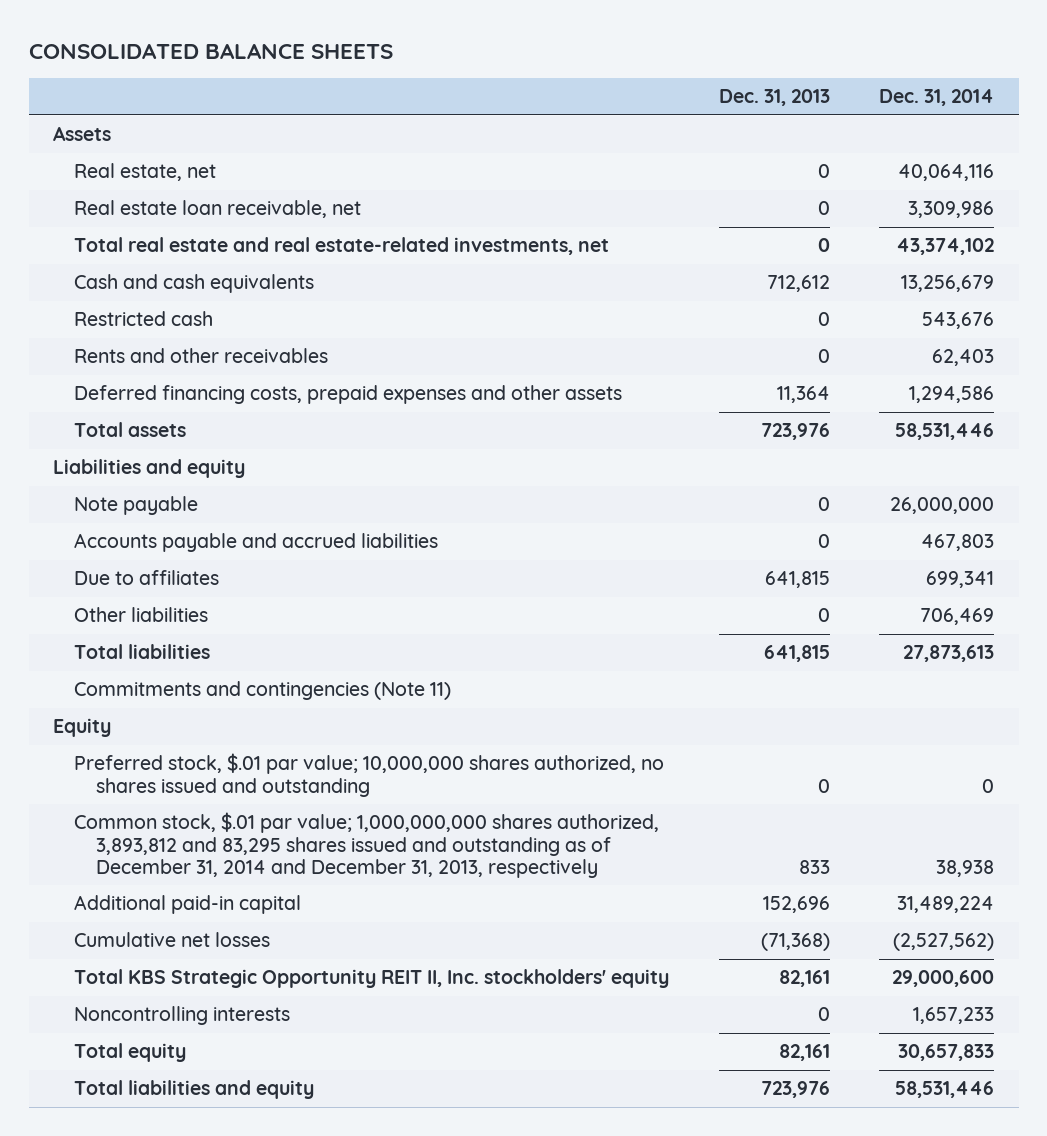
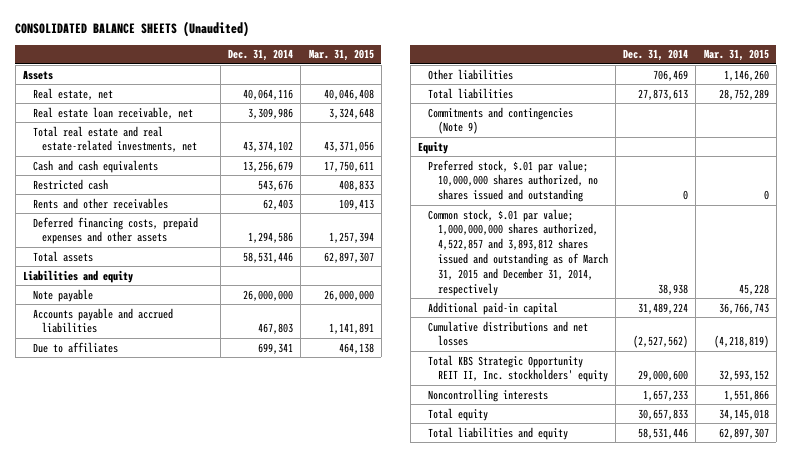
[28,42,393,59] CONSOLIDATED BALANCE SHEETS -> [15,20,250,37] CONSOLIDATED BALANCE SHEETS (Unaudited)
[718,89,830,107] Dec. 31, 2013 -> none
none -> [308,49,374,62] Mar. 31, 2015
[74,681,452,701] Commitments and contingencies (Note 11) -> [427,106,573,135] Commitments and contingencies (Note 9)
[74,812,660,878] Common stock, $.01 par value; 1,000,000,000 shares authorized, 3,893,812 and 83,295 shares issued and outstanding as of December 31, 2014 and December 31, 2013, respectively -> [427,208,608,296] Common stock, $.01 par value; 1,000,000,000 shares authorized, 4,522,857 and 3,893,812 shares issued and outstanding as of March 31, 2015 and December 31, 2014, respectively
[74,932,271,948] Cumulative net losses -> [427,320,588,347] Cumulative distributions and net losses

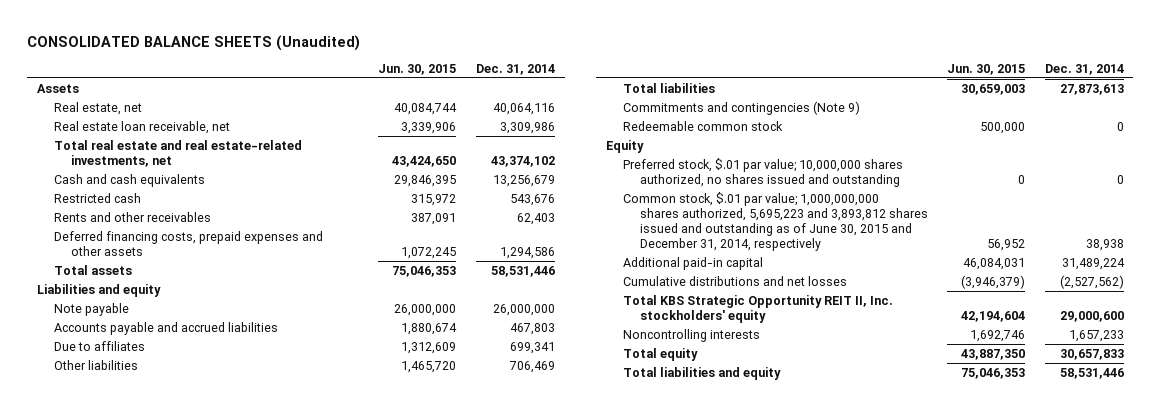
[308,49,374,62] Mar. 31, 2015 -> none
none -> [378,63,457,75] Jun. 30, 2015
none -> [622,120,783,131] Redeemable common stock
[427,208,608,296] Common stock, $.01 par value; 1,000,000,000 shares authorized, 4,522,857 and 3,893,812 shares issued and outstanding as of March 31, 2015 and December 31, 2014, respectively -> [622,191,928,252] Common stock, $.01 par value; 1,000,000,000 shares authorized, 5,695,223 and 3,893,812 shares issued and outstanding as of June 30, 2015 and December 31, 2014, respectively

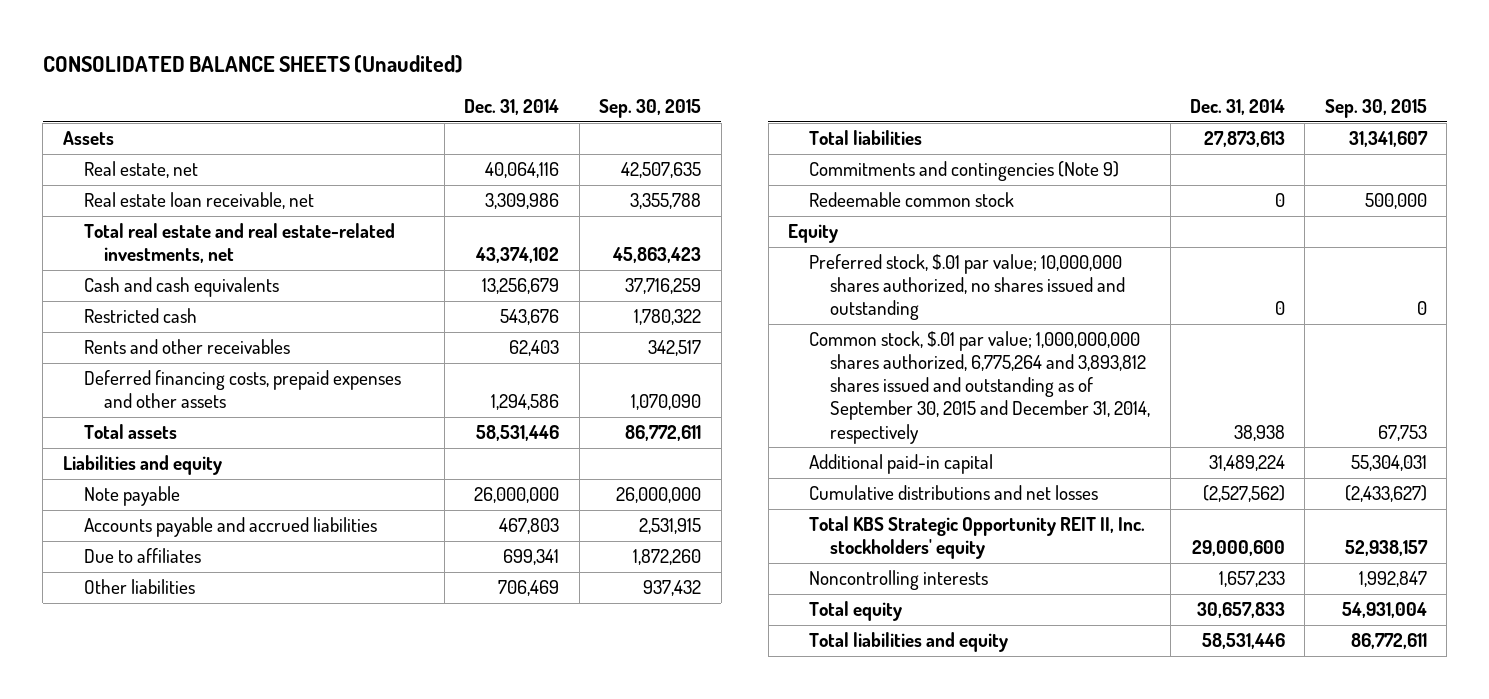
[378,63,457,75] Jun. 30, 2015 -> none
none -> [599,99,702,119] Sep. 30, 2015
[622,191,928,252] Common stock, $.01 par value; 1,000,000,000 shares authorized, 5,695,223 and 3,893,812 shares issued and outstanding as of June 30, 2015 and December 31, 2014, respectively -> [809,331,1151,444] Common stock, $.01 par value; 1,000,000,000 shares authorized, 6,775,264 and 3,893,812 shares issued and outstanding as of September 30, 2015 and December 31, 2014, respectively

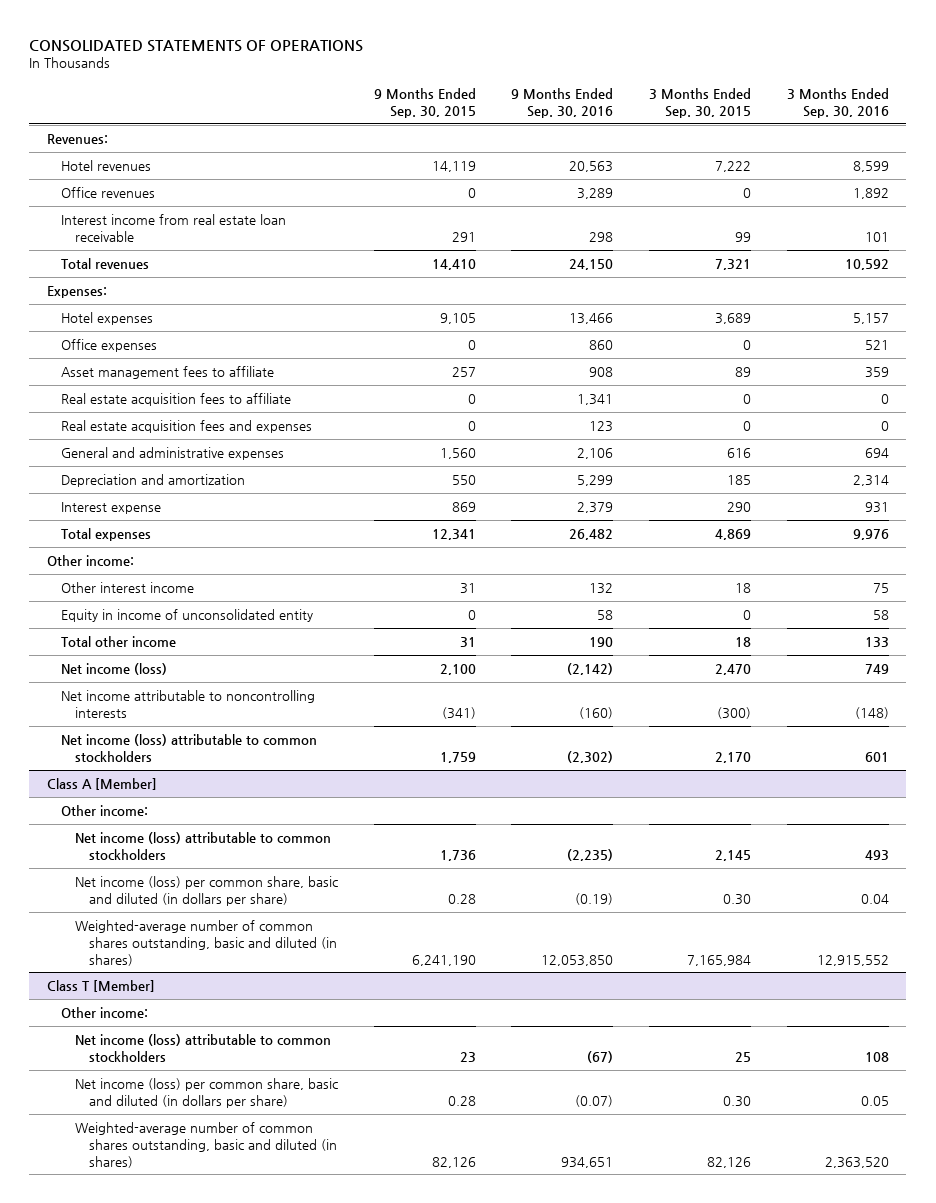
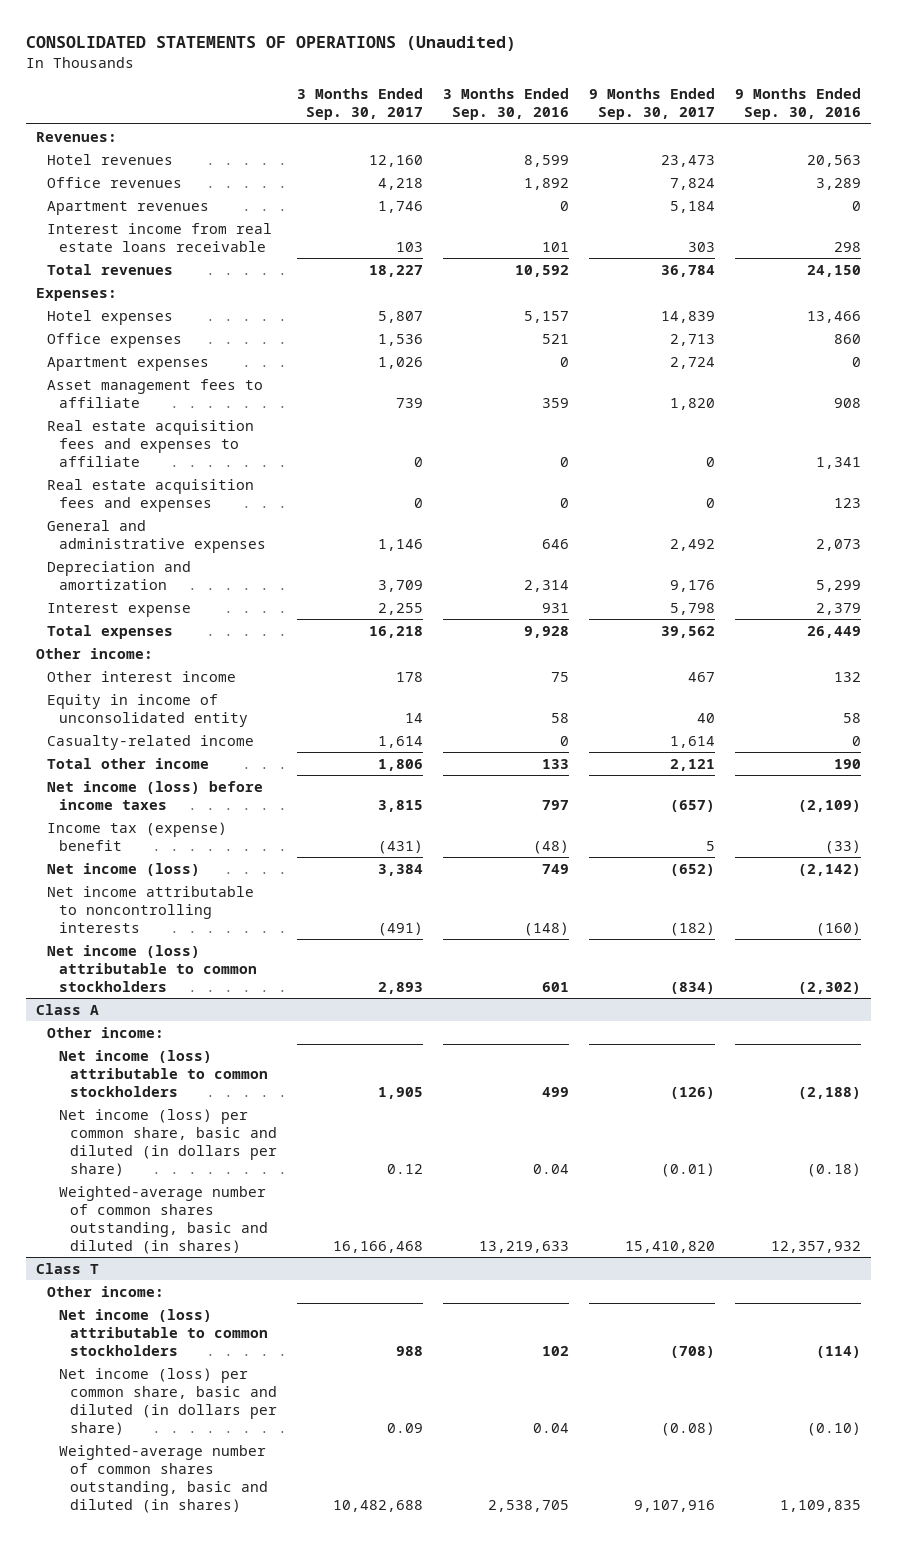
[29,39,364,52] CONSOLIDATED STATEMENTS OF OPERATIONS -> [25,36,516,52] CONSOLIDATED STATEMENTS OF OPERATIONS (Unaudited)
[373,88,476,118] 9 Months Ended Sep. 30, 2015 -> none
[648,88,751,118] 3 Months Ended Sep. 30, 2015 -> none
none -> [296,88,423,121] 3 Months Ended Sep. 30, 2017
none -> [588,88,715,121] 9 Months Ended Sep. 30, 2017
none -> [47,200,210,215] Apartment revenues
[61,213,287,242] Interest income from real estate loan receivable -> [47,222,273,252] Interest income from real estate loans receivable
none -> [47,356,210,371] Apartment expenses
[61,392,292,406] Real estate acquisition fees to affiliate -> [47,419,255,467] Real estate acquisition fees and expenses to affiliate
[577,447,614,459] 2,106 -> [815,538,861,551] 2,073
[864,447,889,458] 694 -> [541,538,569,549] 646
[569,528,614,540] 26,482 -> [806,625,861,638] 26,449
[852,528,889,540] 9,976 -> [523,625,569,638] 9,928
none -> [47,734,255,750] Casualty-related income
none -> [47,780,264,810] Net income (loss) before income taxes
none -> [47,821,228,851] Income tax (expense) benefit
[47,777,158,790] Class A [Member] -> [35,1003,99,1015] Class A
[567,848,614,861] (2,235) -> [797,1086,861,1099] (2,188)
[864,849,889,860] 493 -> [541,1086,569,1097] 499
[575,892,614,905] (0.19) -> [806,1162,861,1177] (0.18)
[541,954,614,966] 12,053,850 -> [770,1240,861,1253] 12,357,932
[816,954,889,966] 12,915,552 -> [478,1240,569,1253] 13,219,633
[47,979,156,992] Class T [Member] -> [35,1262,99,1274] Class T
[587,1050,614,1063] (67) -> [815,1345,861,1358] (114)
[864,1051,889,1062] 108 -> [541,1345,569,1356] 102
[575,1094,614,1107] (0.07) -> [806,1421,861,1436] (0.10)
[860,1095,889,1106] 0.05 -> [532,1422,569,1433] 0.04
[561,1156,614,1168] 934,651 -> [779,1499,861,1512] 1,109,835
[824,1156,889,1168] 2,363,520 -> [487,1499,569,1512] 2,538,705

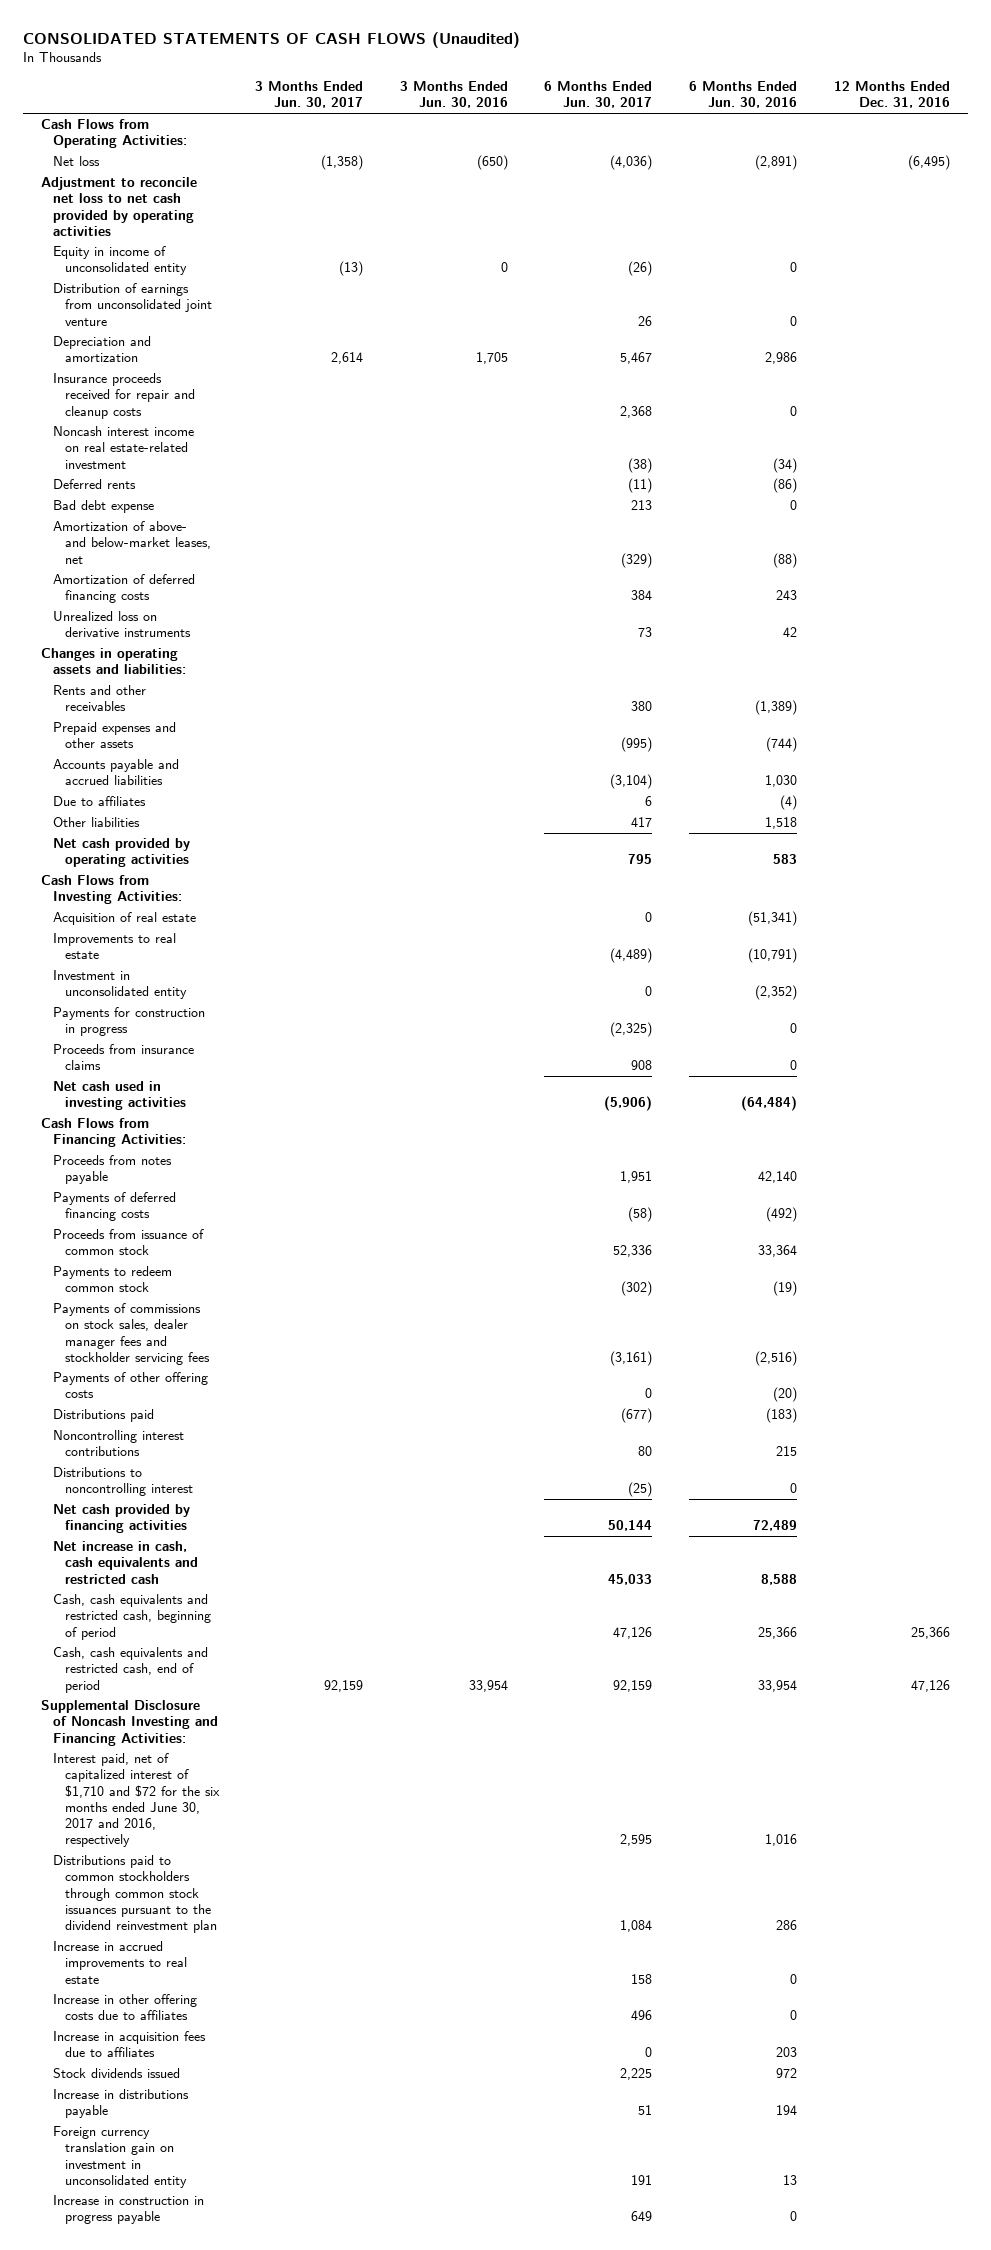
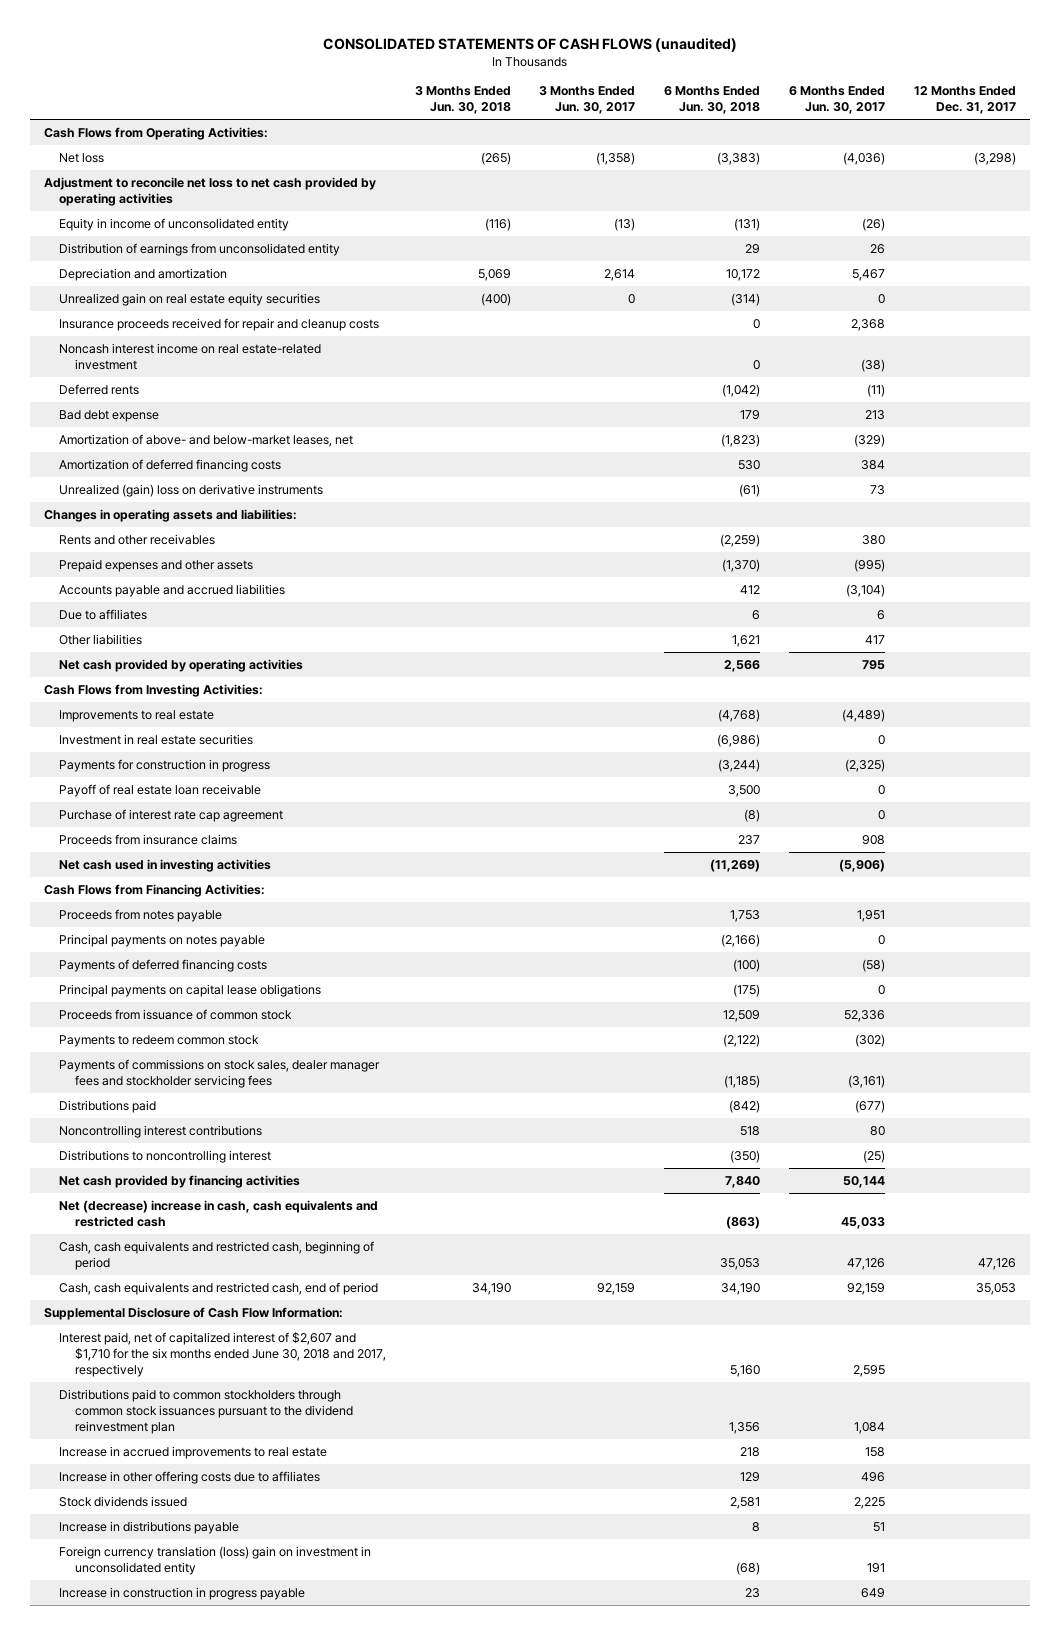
[22,31,520,48] CONSOLIDATED STATEMENTS OF CASH FLOWS (Unaudited) -> [322,37,737,52] CONSOLIDATED STATEMENTS OF CASH FLOWS (unaudited)
[399,81,508,109] 3 Months Ended Jun. 30, 2016 -> none
[689,81,798,109] 6 Months Ended Jun. 30, 2016 -> none
[833,81,950,109] 12 Months Ended Dec. 31, 2016 -> none
none -> [414,86,511,114] 3 Months Ended Jun. 30, 2018
none -> [664,86,761,114] 6 Months Ended Jun. 30, 2018
none -> [913,86,1016,114] 12 Months Ended Dec. 31, 2017
[52,283,212,326] Distribution of earnings from unconsolidated joint venture -> [59,243,341,257] Distribution of earnings from unconsolidated entity
none -> [59,293,321,307] Unrealized gain on real estate equity securities
[52,611,191,638] Unrealized loss on derivative instruments -> [59,484,324,498] Unrealized (gain) loss on derivative instruments
[52,912,196,926] Acquisition of real estate -> none
[52,970,187,1000] Investment in unconsolidated entity -> none
none -> [59,734,254,746] Investment in real estate securities
none -> [59,784,262,798] Payoff of real estate loan receivable
none -> [59,809,284,823] Purchase of interest rate cap agreement
none -> [59,934,266,948] Principal payments on notes payable
none -> [59,984,322,998] Principal payments on capital lease obligations
[52,1372,208,1399] Payments of other offering costs -> none
[52,1541,198,1584] Net increase in cash, cash equivalents and restricted cash -> [59,1200,379,1227] Net (decrease) increase in cash, cash equivalents and restricted cash
[40,1700,218,1746] Supplemental Disclosure of Noncash Investing and Financing Activities: -> [43,1307,343,1321] Supplemental Disclosure of Cash Flow Information:
[52,1753,220,1847] Interest paid, net of capitalized interest of $1,710 and $72 for the six months ended June 30, 2017 and 2016, respectively -> [59,1332,386,1377] Interest paid, net of capitalized interest of $2,607 and $1,710 for the six months ended June 30, 2018 and 2017, respectively
[52,2031,206,2058] Increase in acquisition fees due to affiliates -> none
[52,2126,187,2188] Foreign currency translation gain on investment in unconsolidated entity -> [59,1546,372,1575] Foreign currency translation (loss) gain on investment in unconsolidated entity

